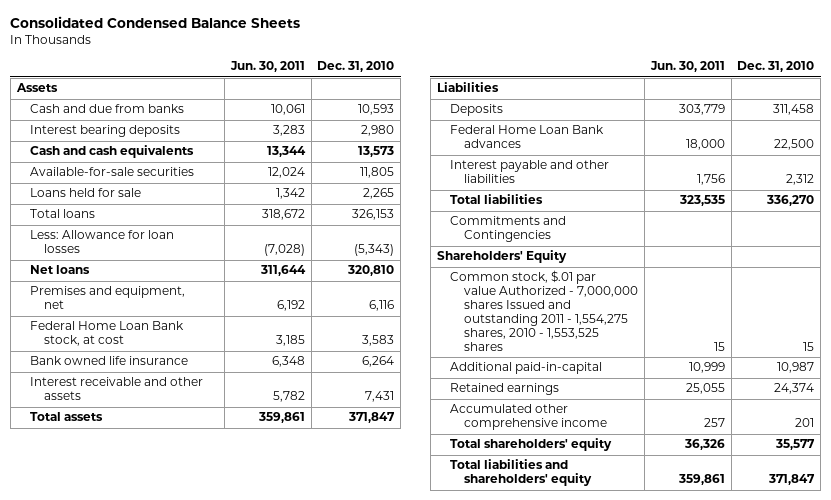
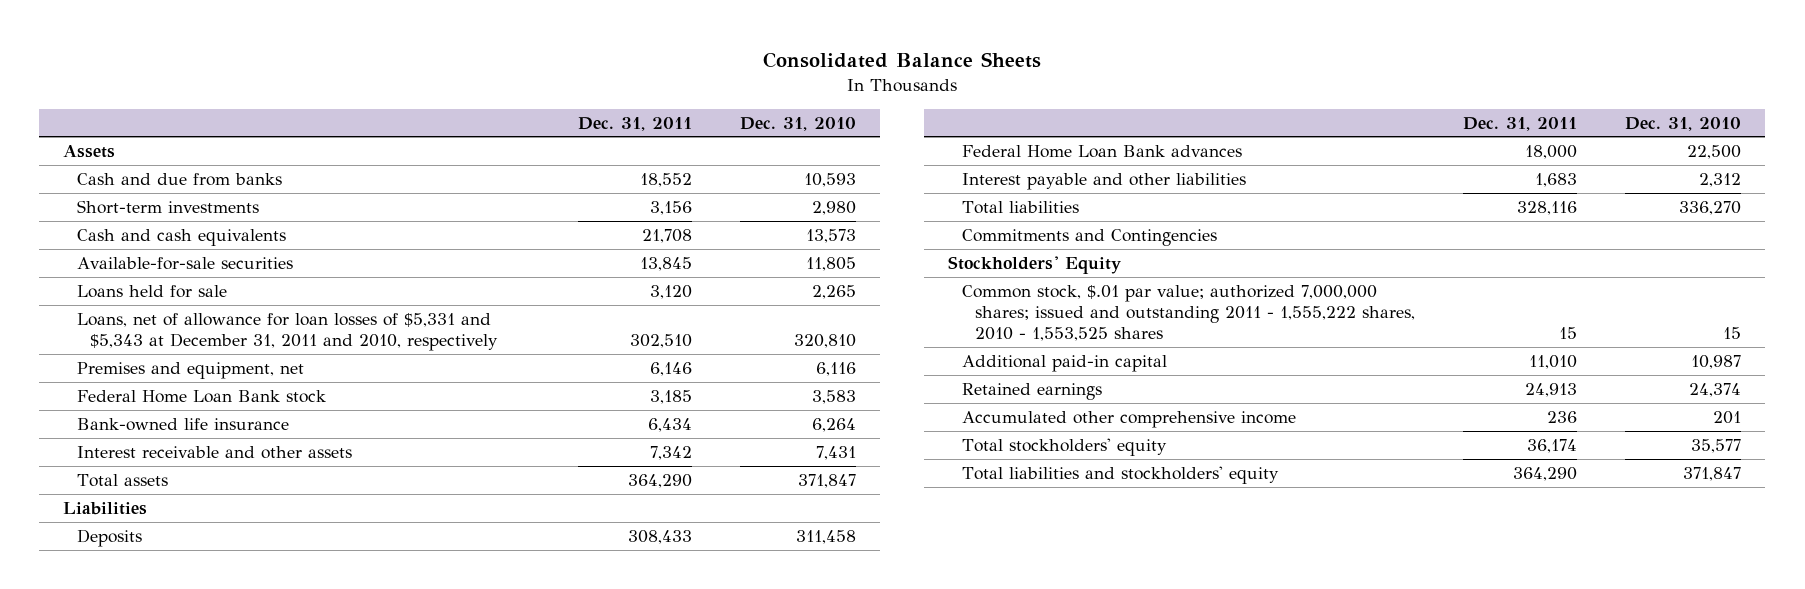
[10,16,301,29] Consolidated Condensed Balance Sheets -> [763,51,1042,68] Consolidated Balance Sheets
[229,61,305,73] Jun. 30, 2011 -> none
none -> [578,116,693,131] Dec. 31, 2011
[30,125,181,138] Interest bearing deposits -> [76,200,259,215] Short-term investments
[30,209,96,219] Total loans -> none
[30,230,175,254] Less: Allowance for loan losses -> none
[30,265,91,275] Net loans -> [76,313,499,352] Loans, net of allowance for loan losses of $5,331 and $5,343 at December 31, 2011 and 2010, respectively
[30,321,185,347] Federal Home Loan Bank stock, at cost -> [76,390,326,404] Federal Home Loan Bank stock
[30,356,189,366] Bank owned life insurance -> [76,418,289,432] Bank-owned life insurance
[436,250,567,264] Shareholders' Equity -> none
none -> [948,256,1122,275] Stockholders' Equity
[450,270,638,352] Common stock, $.01 par value Authorized - 7,000,000 shares Issued and outstanding 2011 - 1,554,275 shares, 2010 - 1,553,525 shares -> [961,285,1416,342] Common stock, $.01 par value; authorized 7,000,000 shares; issued and outstanding 2011 - 1,555,222 shares, 2010 - 1,553,525 shares
[450,362,603,375] Additional paid-in-capital -> [961,355,1167,373] Additional paid-in capital
[450,438,613,452] Total shareholders' equity -> [961,438,1167,457] Total stockholders' equity
[450,459,592,487] Total liabilities and shareholders' equity -> [961,466,1279,485] Total liabilities and stockholders' equity

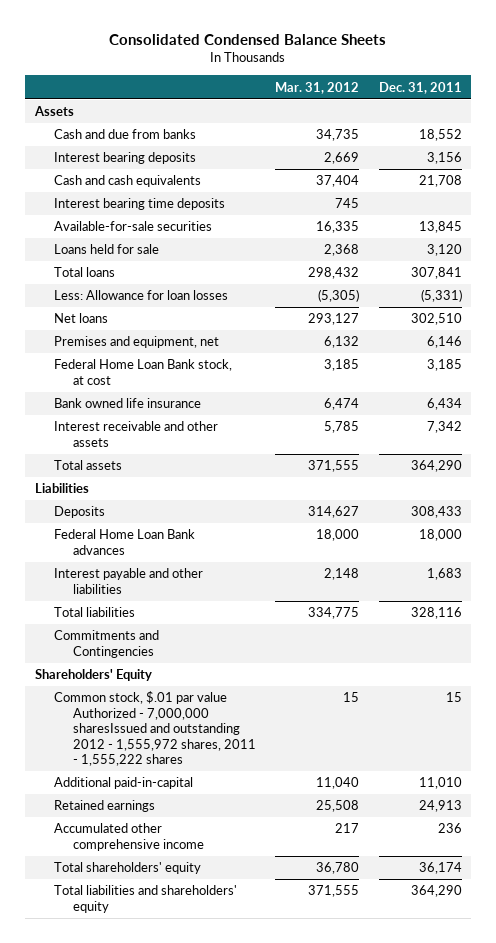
[763,51,1042,68] Consolidated Balance Sheets -> [109,34,387,46] Consolidated Condensed Balance Sheets
[740,116,857,131] Dec. 31, 2010 -> none
none -> [275,81,360,94] Mar. 31, 2012
[76,200,259,215] Short-term investments -> [53,152,196,165] Interest bearing deposits
none -> [53,198,225,211] Interest bearing time deposits
none -> [53,267,115,278] Total loans
none -> [53,290,228,301] Less: Allowance for loan losses
[76,313,499,352] Loans, net of allowance for loan losses of $5,331 and $5,343 at December 31, 2011 and 2010, respectively -> [53,313,108,324] Net loans
[76,390,326,404] Federal Home Loan Bank stock -> [53,359,232,385] Federal Home Loan Bank stock, at cost
[76,418,289,432] Bank-owned life insurance -> [53,398,201,409] Bank owned life insurance
[948,256,1122,275] Stockholders' Equity -> [34,669,152,682] Shareholders' Equity
[961,285,1416,342] Common stock, $.01 par value; authorized 7,000,000 shares; issued and outstanding 2011 - 1,555,222 shares, 2010 - 1,553,525 shares -> [53,691,257,767] Common stock, $.01 par value Authorized - 7,000,000 sharesIssued and outstanding 2012 - 1,555,972 shares, 2011 - 1,555,222 shares
[961,355,1167,373] Additional paid-in capital -> [53,777,193,790] Additional paid-in-capital
[961,438,1167,457] Total stockholders' equity -> [53,862,201,875] Total shareholders' equity
[961,466,1279,485] Total liabilities and stockholders' equity -> [53,885,237,913] Total liabilities and shareholders' equity

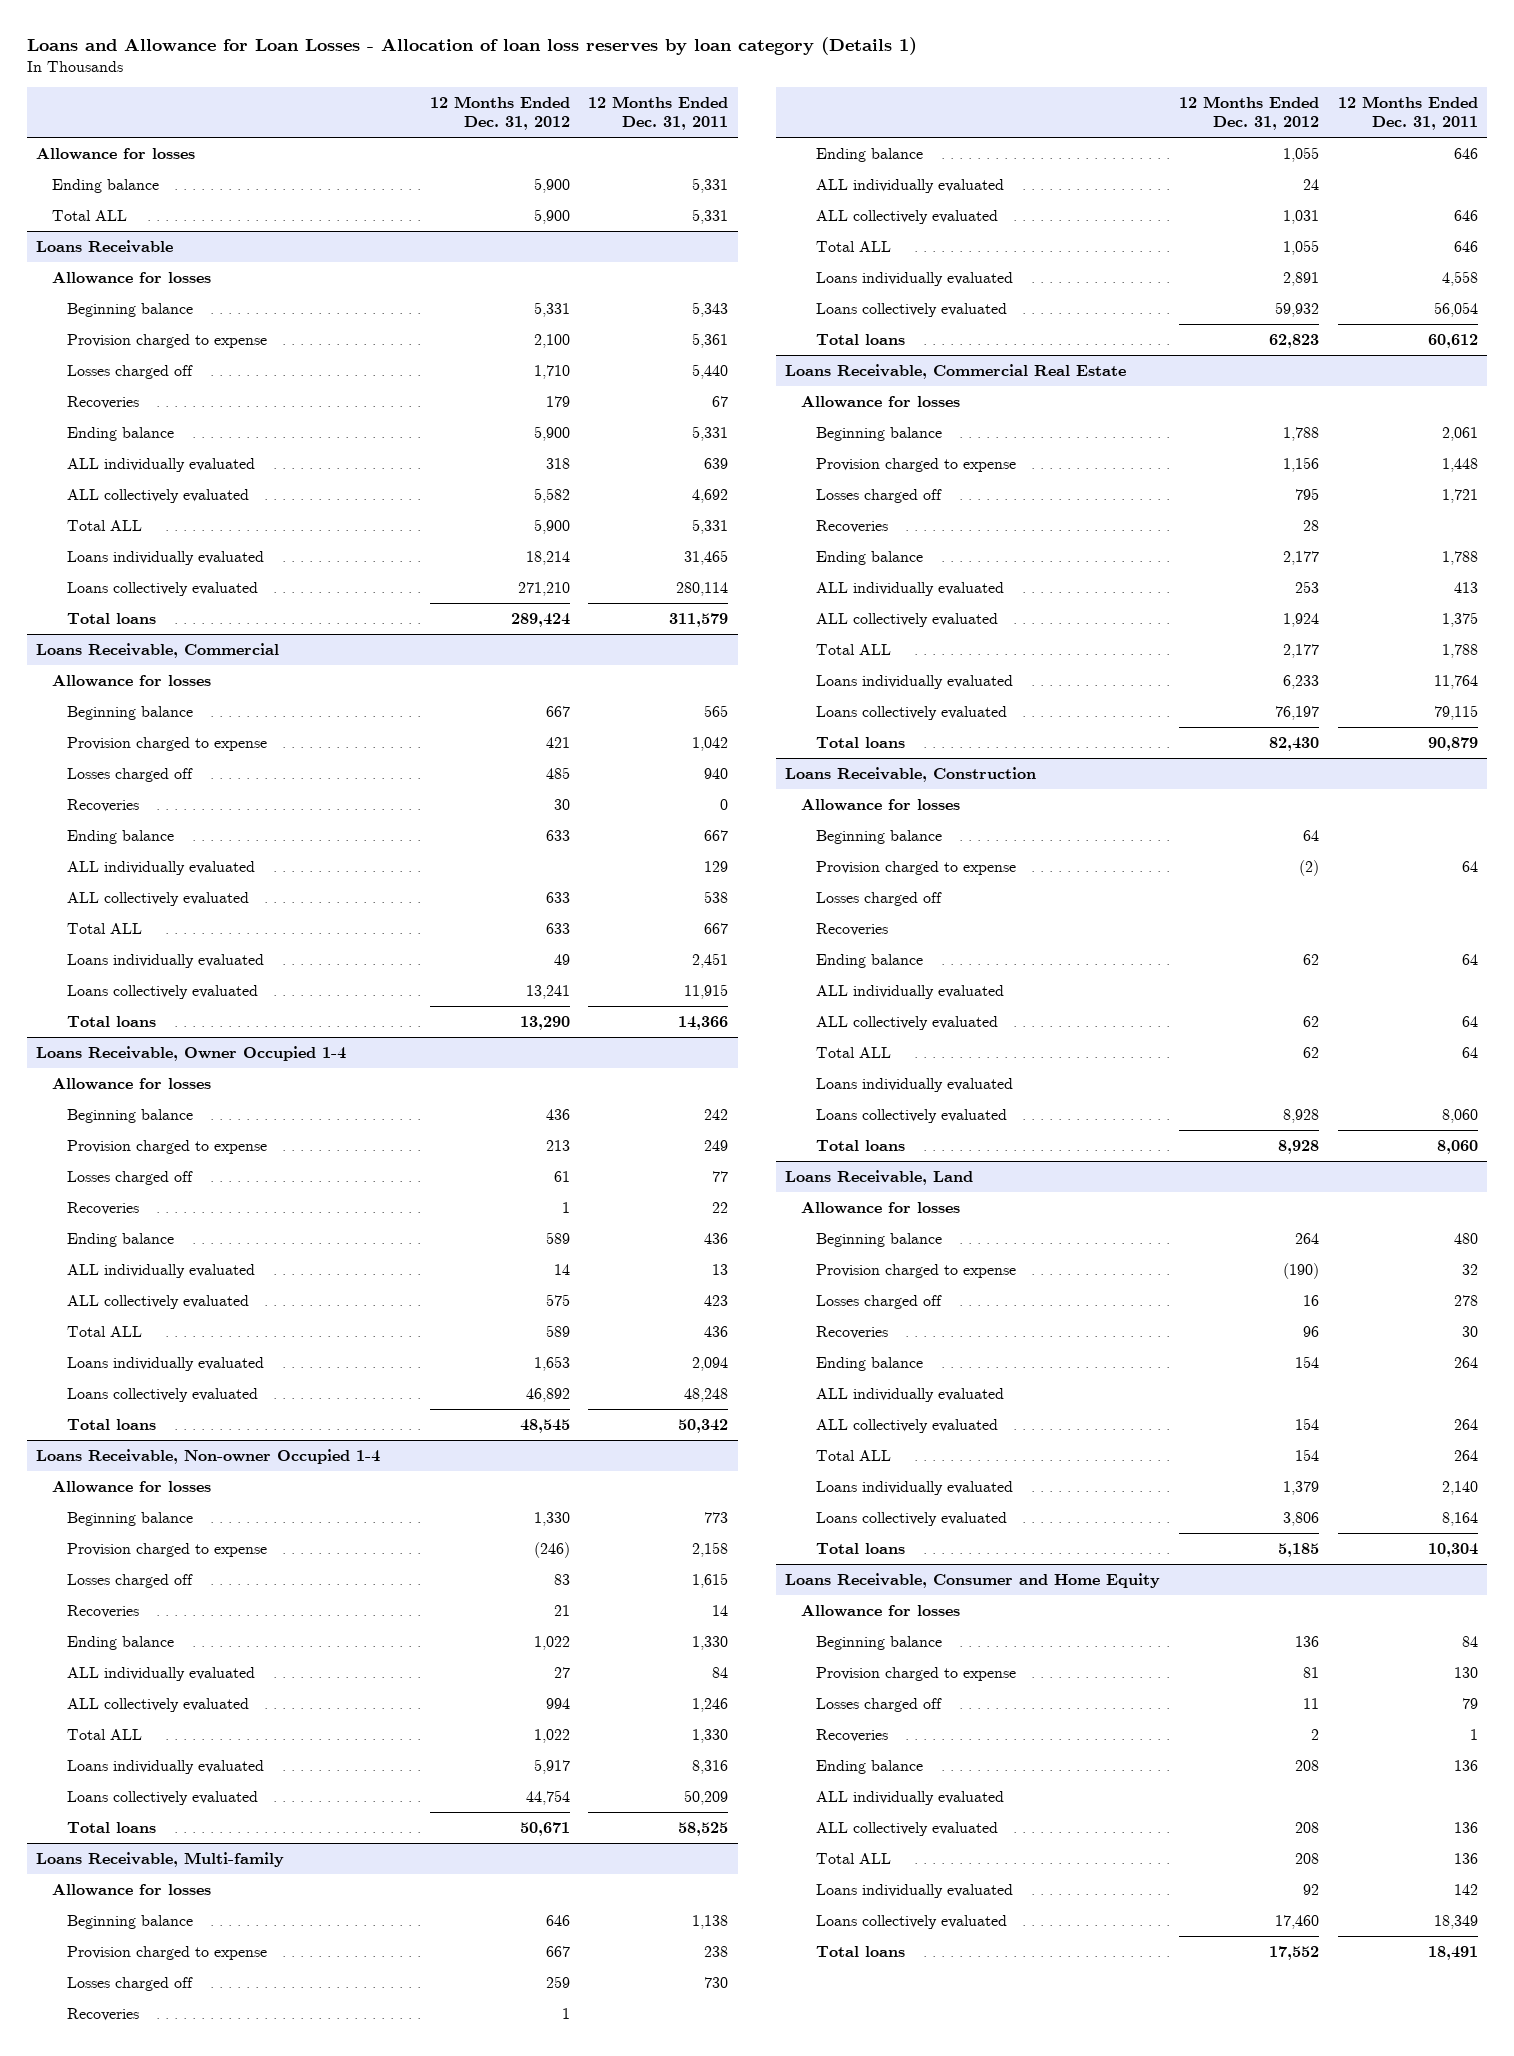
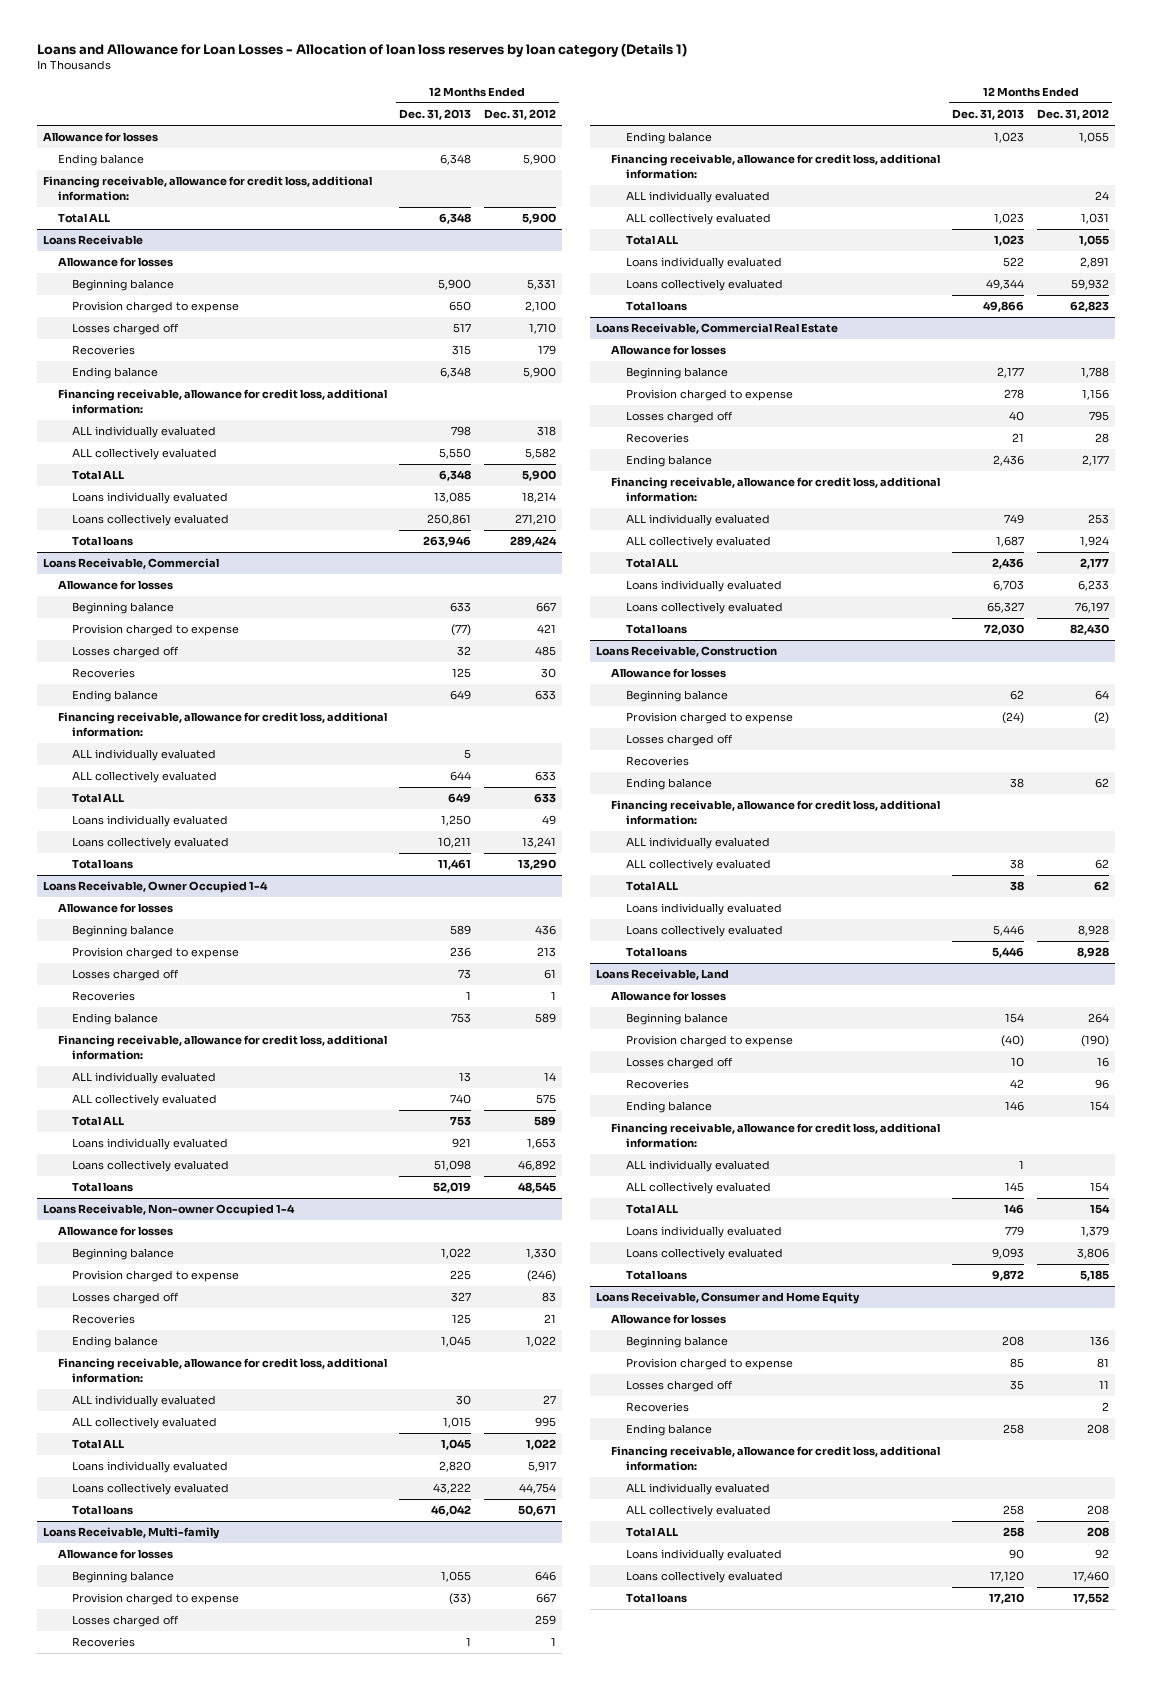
[588,95,729,131] 12 Months Ended Dec. 31, 2011 -> none
none -> [399,109,472,121] Dec. 31, 2013
none -> [42,176,372,201] Financing receivable, allowance for credit loss, additional information:
none -> [57,389,387,414] Financing receivable, allowance for credit loss, additional information:
none -> [57,712,387,737] Financing receivable, allowance for credit loss, additional information:
none -> [57,1035,387,1060] Financing receivable, allowance for credit loss, additional information:
none -> [57,1358,387,1383] Financing receivable, allowance for credit loss, additional information:
[545,1697,570,1709] 994 -> [534,1417,556,1428] 995
none -> [610,154,940,179] Financing receivable, allowance for credit loss, additional information:
none -> [610,477,940,502] Financing receivable, allowance for credit loss, additional information:
none -> [610,800,940,825] Financing receivable, allowance for credit loss, additional information:
none -> [610,1123,940,1148] Financing receivable, allowance for credit loss, additional information:
none -> [610,1446,940,1471] Financing receivable, allowance for credit loss, additional information:

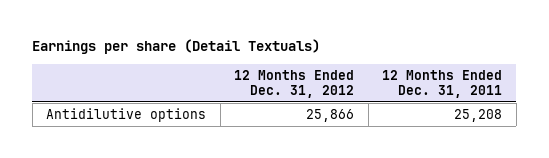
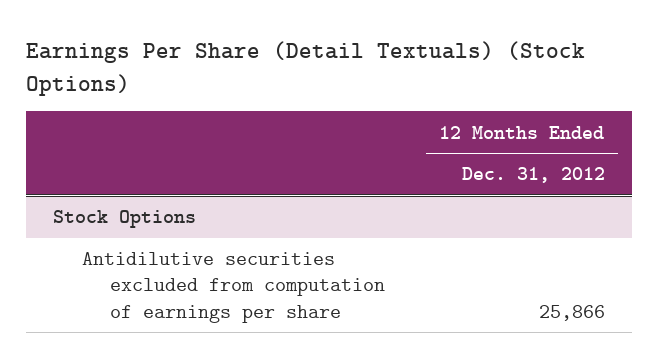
[32,39,321,55] Earnings per share (Detail Textuals) -> [26,41,586,96] Earnings Per Share (Detail Textuals) (Stock Options)
[382,69,503,98] 12 Months Ended Dec. 31, 2011 -> none
none -> [53,210,197,229] Stock Options
[46,108,207,123] Antidilutive options -> [81,252,386,323] Antidilutive securities excluded from computation of earnings per share

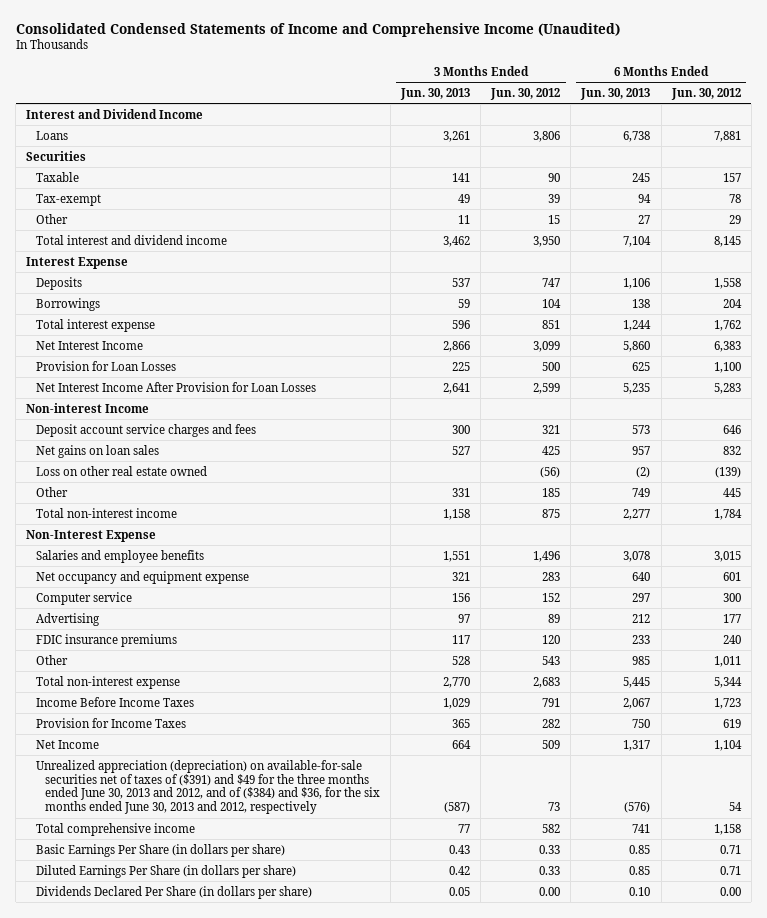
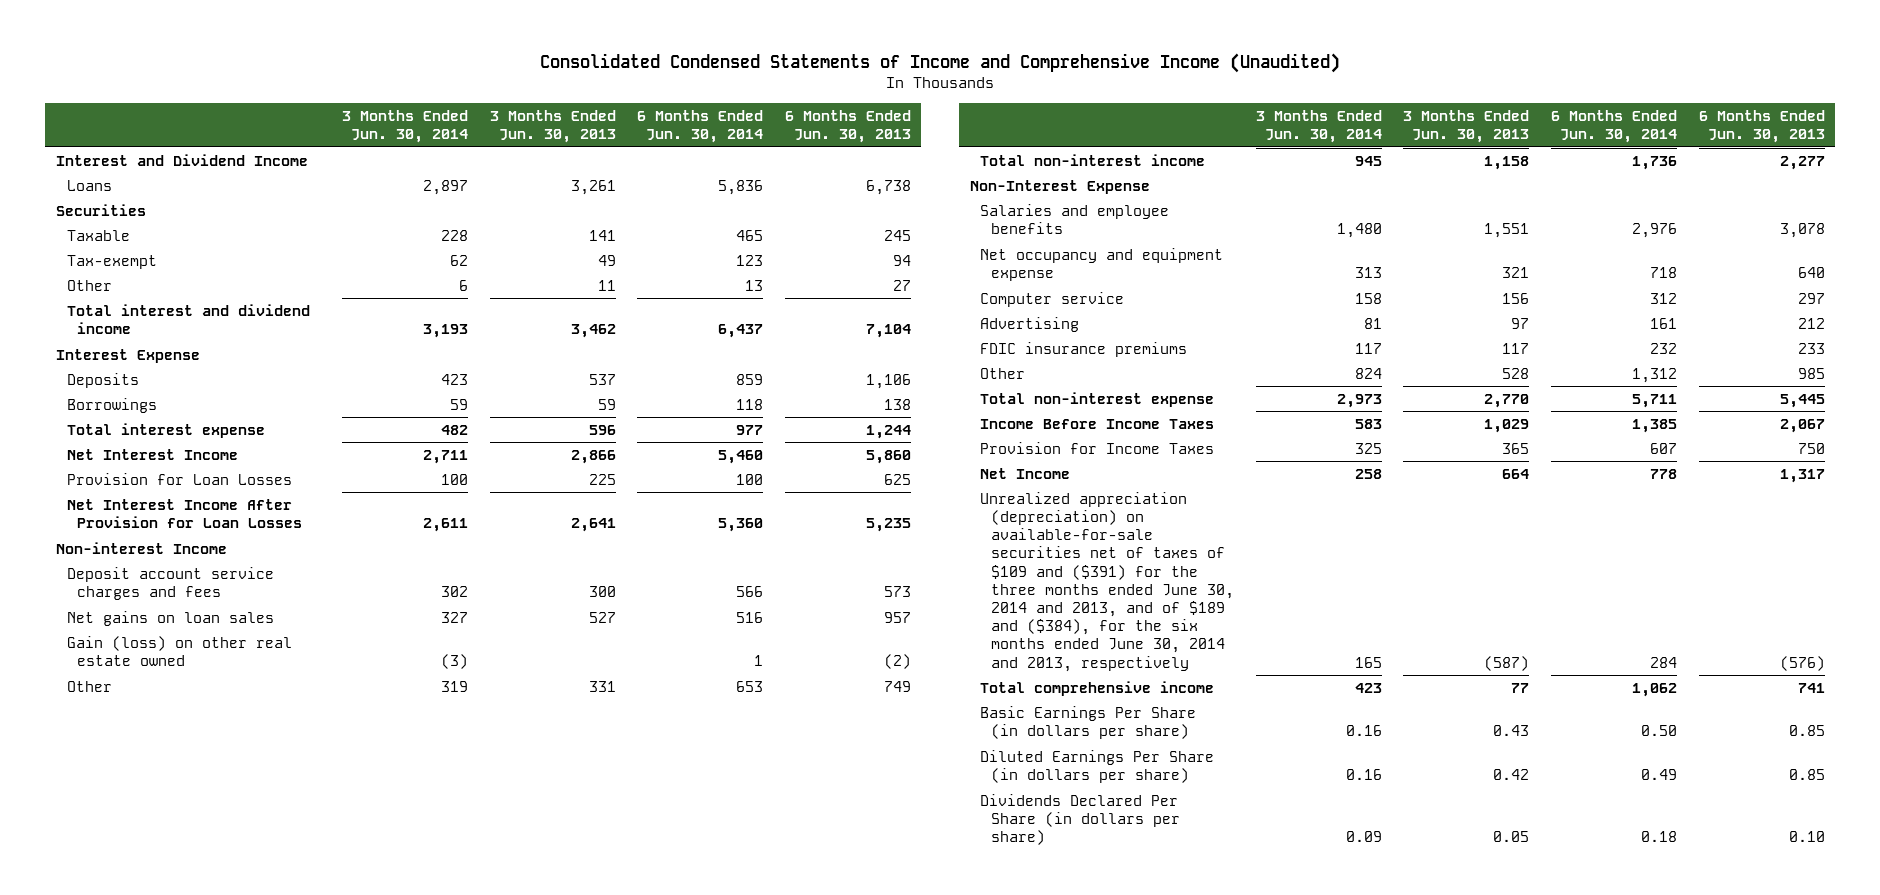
[490,87,561,100] Jun. 30, 2012 -> none
[670,87,741,100] Jun. 30, 2012 -> none
none -> [341,110,468,144] 3 Months Ended Jun. 30, 2014
none -> [637,110,764,144] 6 Months Ended Jun. 30, 2014
[35,465,207,476] Loss on other real estate owned -> [66,635,292,667] Gain (loss) on other real estate owned
[35,759,380,815] Unrealized appreciation (depreciation) on available-for-sale securities net of taxes of ($391) and $49 for the three months ended June 30, 2013 and 2012, and of ($384) and $36, for the six months ended June 30, 2013 and 2012, respectively -> [980,491,1235,672] Unrealized appreciation (depreciation) on available-for-sale securities net of taxes of $109 and ($391) for the three months ended June 30, 2014 and 2013, and of $189 and ($384), for the six months ended June 30, 2014 and 2013, respectively

